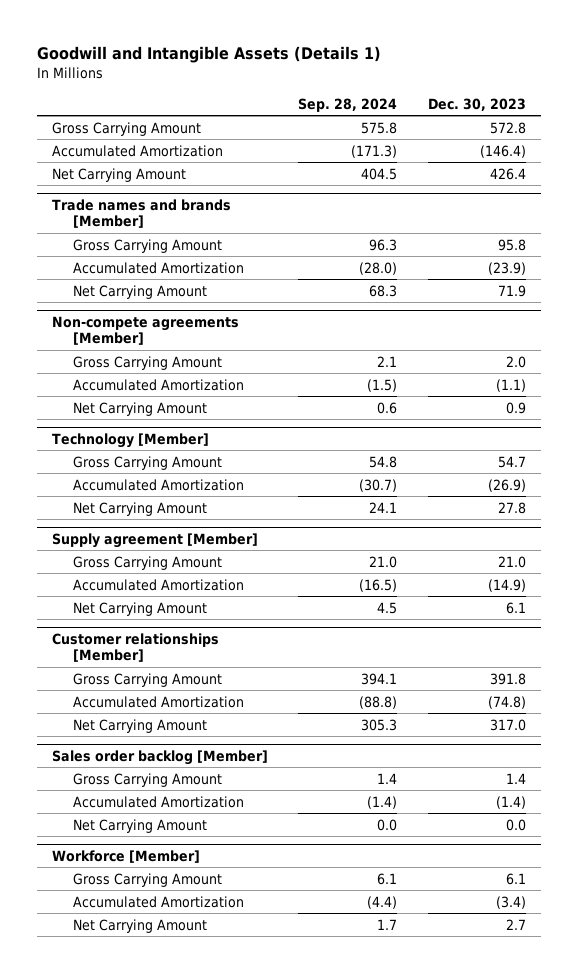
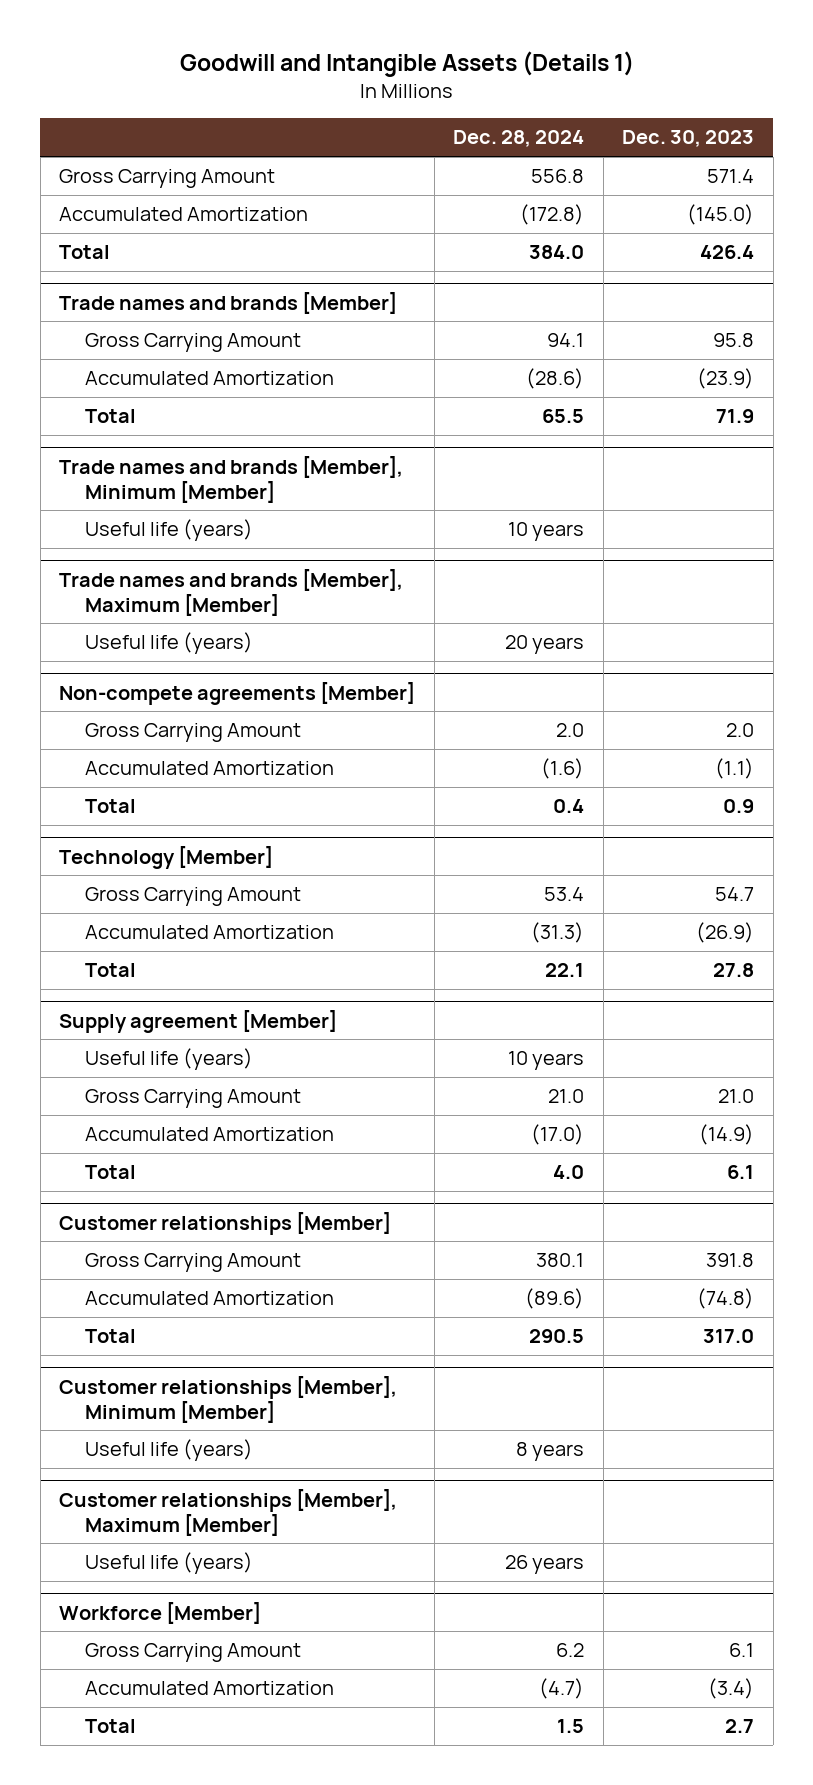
[298,97,398,112] Sep. 28, 2024 -> none
none -> [453,130,585,148] Dec. 28, 2024
[489,121,526,134] 572.8 -> [707,169,755,184] 571.4
[479,144,526,158] (146.4) -> [687,204,755,226] (145.0)
[52,167,187,182] Net Carrying Amount -> [59,245,111,260] Total
[73,284,208,299] Net Carrying Amount -> [85,409,137,424] Total
none -> [59,455,404,503] Trade names and brands [Member], Minimum [Member]
none -> [85,519,254,542] Useful life (years)
none -> [59,568,404,616] Trade names and brands [Member], Maximum [Member]
none -> [85,632,254,655] Useful life (years)
[73,401,208,416] Net Carrying Amount -> [85,799,137,814] Total
[73,501,208,516] Net Carrying Amount -> [85,963,137,978] Total
none -> [85,1048,254,1071] Useful life (years)
[73,601,208,616] Net Carrying Amount -> [85,1165,137,1180] Total
[52,749,269,765] Sales order backlog [Member] -> none
[73,772,223,787] Gross Carrying Amount -> none
[73,795,245,808] Accumulated Amortization -> none
[73,818,208,833] Net Carrying Amount -> none
[73,718,208,733] Net Carrying Amount -> [85,1329,137,1344] Total
none -> [59,1375,398,1423] Customer relationships [Member], Minimum [Member]
none -> [85,1439,254,1462] Useful life (years)
none -> [59,1488,398,1536] Customer relationships [Member], Maximum [Member]
none -> [85,1552,254,1575] Useful life (years)
[73,918,208,933] Net Carrying Amount -> [85,1719,137,1734] Total

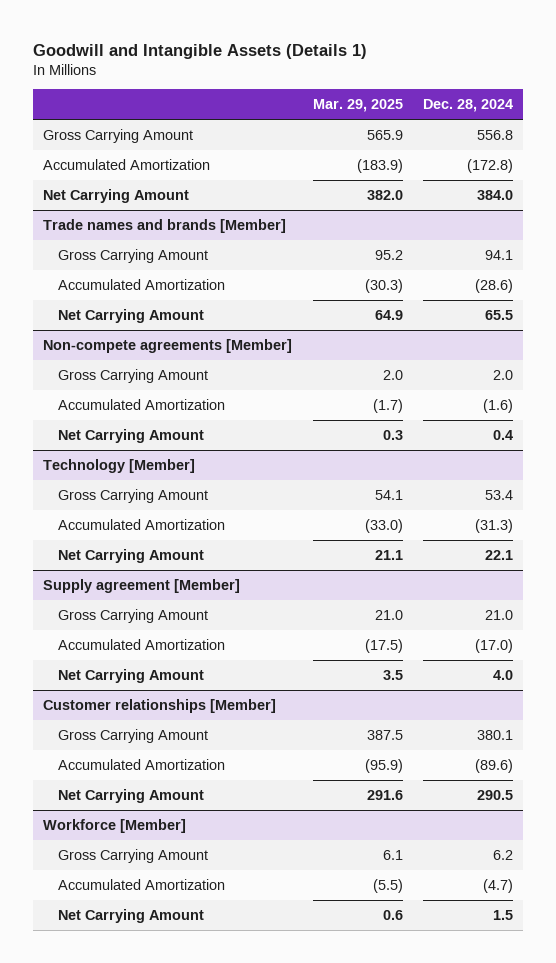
[622,130,755,148] Dec. 30, 2023 -> none
none -> [312,99,403,113] Mar. 29, 2025
[59,245,111,260] Total -> [43,188,190,203] Net Carrying Amount
[59,455,404,503] Trade names and brands [Member], Minimum [Member] -> none
[85,519,254,542] Useful life (years) -> none
[59,568,404,616] Trade names and brands [Member], Maximum [Member] -> none
[85,632,254,655] Useful life (years) -> none
[85,409,137,424] Total -> [58,308,205,323] Net Carrying Amount
[85,799,137,814] Total -> [58,428,205,443] Net Carrying Amount
[85,963,137,978] Total -> [58,548,205,563] Net Carrying Amount
[85,1048,254,1071] Useful life (years) -> none
[85,1165,137,1180] Total -> [58,668,205,683] Net Carrying Amount
[59,1375,398,1423] Customer relationships [Member], Minimum [Member] -> none
[85,1439,254,1462] Useful life (years) -> none
[59,1488,398,1536] Customer relationships [Member], Maximum [Member] -> none
[85,1552,254,1575] Useful life (years) -> none
[85,1329,137,1344] Total -> [58,788,205,803] Net Carrying Amount
[85,1719,137,1734] Total -> [58,908,205,923] Net Carrying Amount

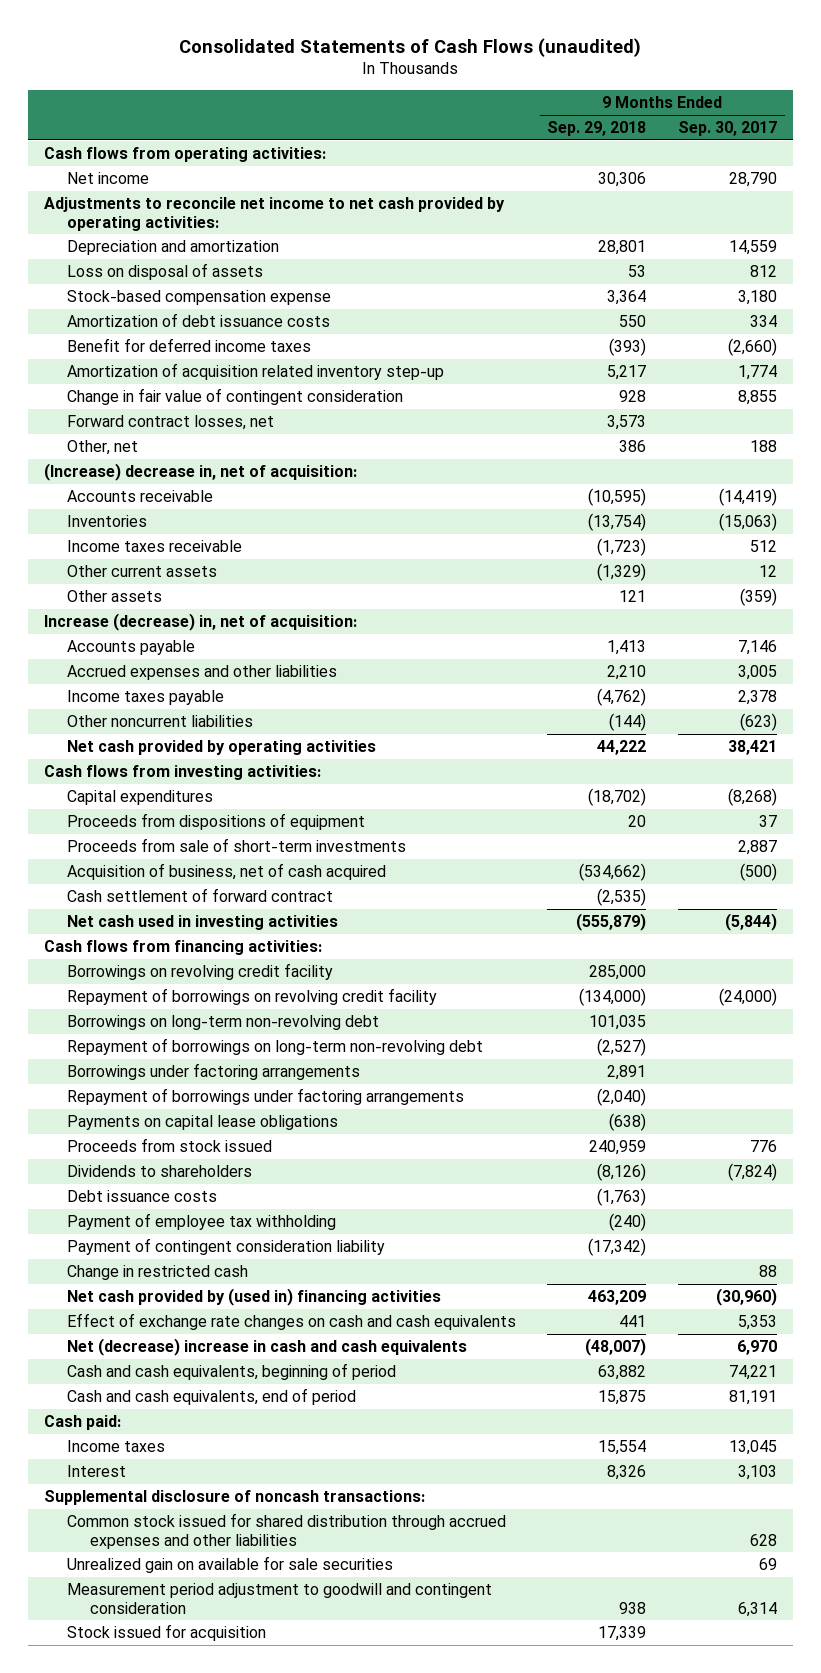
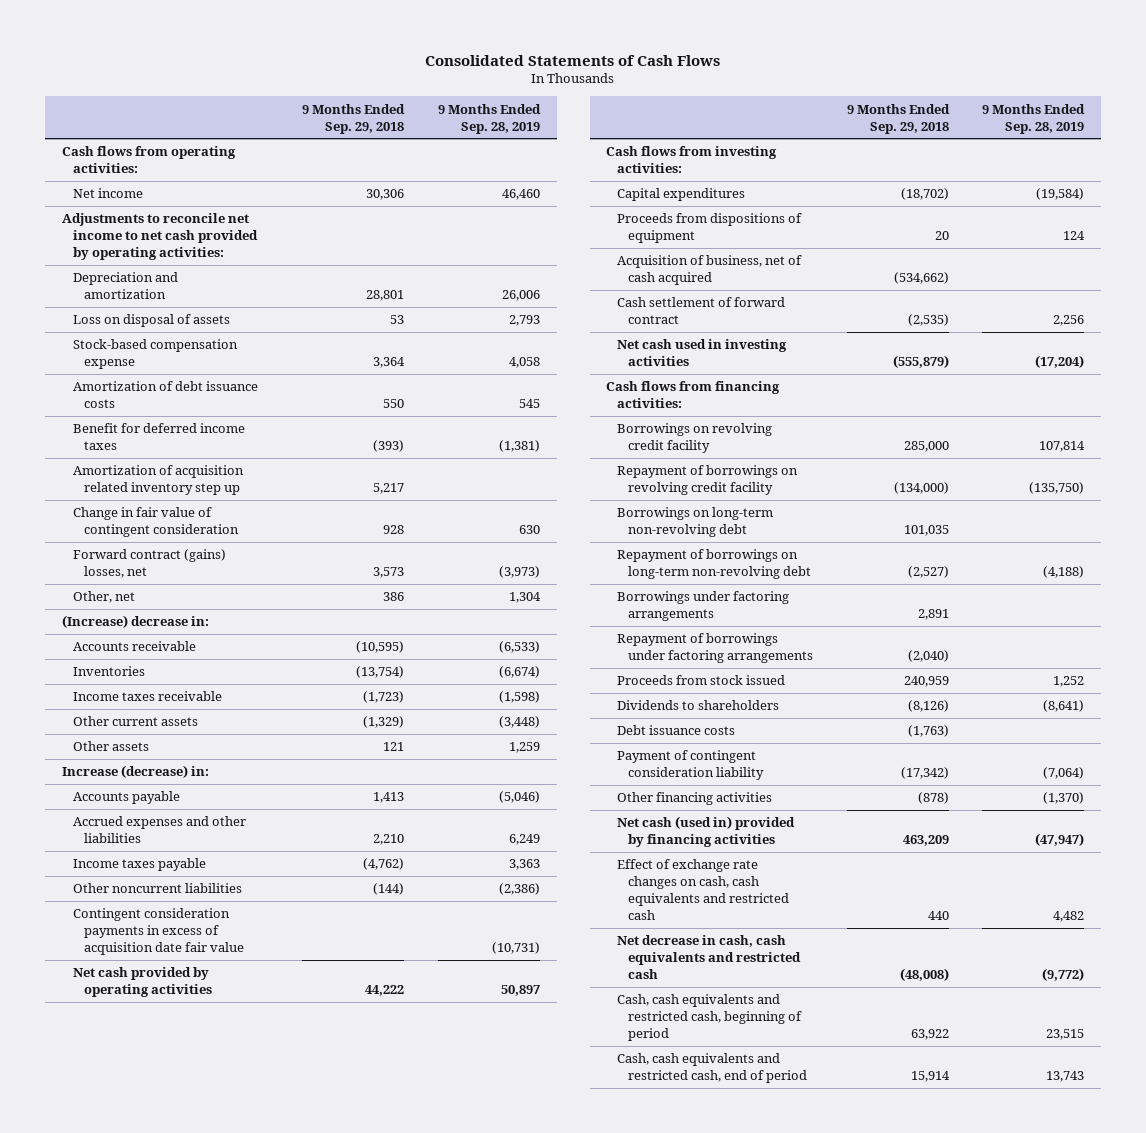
[179,37,642,57] Consolidated Statements of Cash Flows (unaudited) -> [425,54,721,66] Consolidated Statements of Cash Flows
[677,121,777,137] Sep. 30, 2017 -> none
none -> [438,103,542,134] 9 Months Ended Sep. 28, 2019
[66,363,444,381] Amortization of acquisition related inventory step-up -> [72,465,244,496] Amortization of acquisition related inventory step up
[66,415,274,431] Forward contract losses, net -> [72,549,226,579] Forward contract (gains) losses, net
[43,463,357,482] (Increase) decrease in, net of acquisition: -> [62,615,210,629] (Increase) decrease in:
[43,613,357,632] Increase (decrease) in, net of acquisition: -> [62,765,210,779] Increase (decrease) in:
none -> [72,908,244,956] Contingent consideration payments in excess of acquisition date fair value
[66,838,406,853] Proceeds from sale of short-term investments -> none
[66,1115,338,1131] Payments on capital lease obligations -> none
[66,1213,336,1231] Payment of employee tax withholding -> none
[66,1265,248,1281] Change in restricted cash -> none
[43,1415,121,1431] Cash paid: -> none
[66,1440,165,1453] Income taxes -> none
[66,1465,126,1478] Interest -> none
[43,1490,425,1506] Supplemental disclosure of noncash transactions: -> none
[66,1513,506,1549] Common stock issued for shared distribution through accrued expenses and other liabilities -> none
[66,1556,393,1574] Unrealized gain on available for sale securities -> none
[66,1583,492,1614] Measurement period adjustment to goodwill and contingent consideration -> none
[66,1624,266,1642] Stock issued for acquisition -> none
none -> [617,792,773,806] Other financing activities
[66,1288,441,1307] Net cash provided by (used in) financing activities -> [617,816,796,848] Net cash (used in) provided by financing activities
[66,1313,516,1331] Effect of exchange rate changes on cash and cash equivalents -> [617,859,790,921] Effect of exchange rate changes on cash, cash equivalents and restricted cash
[619,1315,647,1328] 441 -> [927,911,949,921] 440
[66,1338,467,1357] Net (decrease) increase in cash and cash equivalents -> [617,935,802,980] Net decrease in cash, cash equivalents and restricted cash
[585,1338,647,1357] (48,007) -> [899,968,949,982] (48,008)
[66,1363,396,1381] Cash and cash equivalents, beginning of period -> [617,994,803,1042] Cash, cash equivalents and restricted cash, beginning of period
[598,1365,647,1381] 63,882 -> [910,1029,949,1041] 63,922
[66,1388,356,1406] Cash and cash equivalents, end of period -> [617,1053,808,1084] Cash, cash equivalents and restricted cash, end of period
[598,1390,647,1406] 15,875 -> [910,1071,950,1083] 15,914

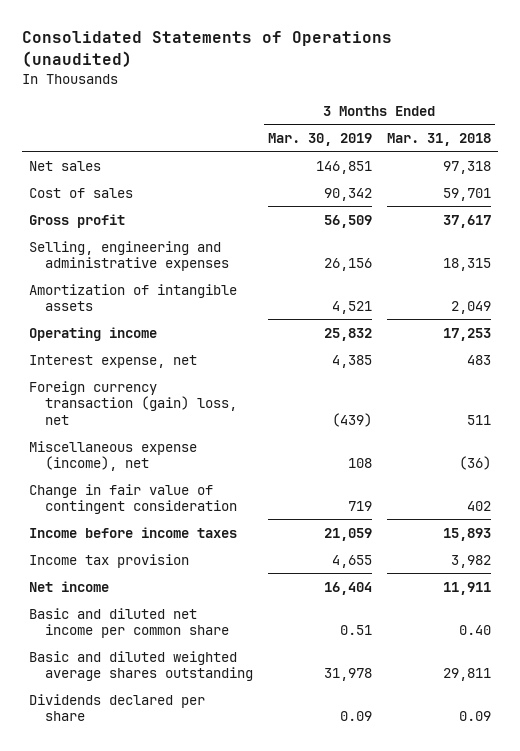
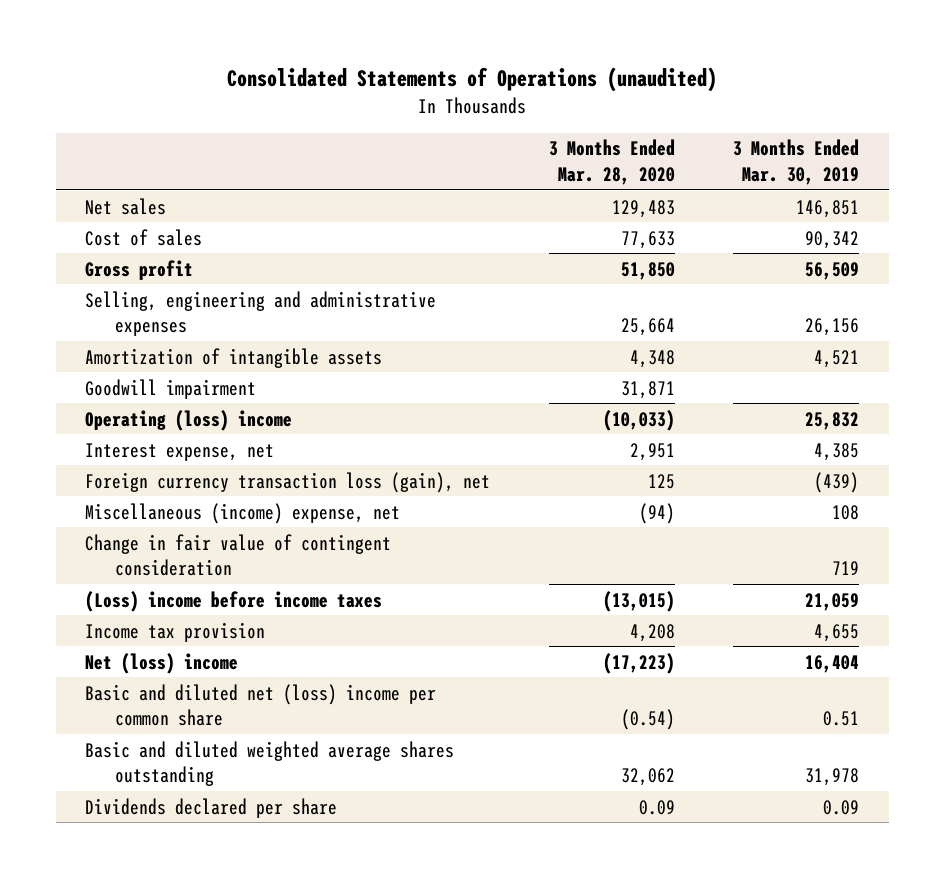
[386,133,491,147] Mar. 31, 2018 -> none
none -> [548,139,675,185] 3 Months Ended Mar. 28, 2020
none -> [85,378,257,399] Goodwill impairment
[29,326,158,341] Operating income -> [85,409,293,431] Operating (loss) income
[29,380,238,425] Foreign currency transaction (gain) loss, net -> [85,471,491,493] Foreign currency transaction loss (gain), net
[29,440,198,472] Miscellaneous expense (income), net -> [85,502,401,524] Miscellaneous (income) expense, net
[29,526,238,538] Income before income taxes -> [85,590,383,612] (Loss) income before income taxes
[29,580,110,592] Net income -> [85,652,239,674] Net (loss) income
[29,607,230,639] Basic and diluted net income per common share -> [85,683,437,727] Basic and diluted net (loss) income per common share

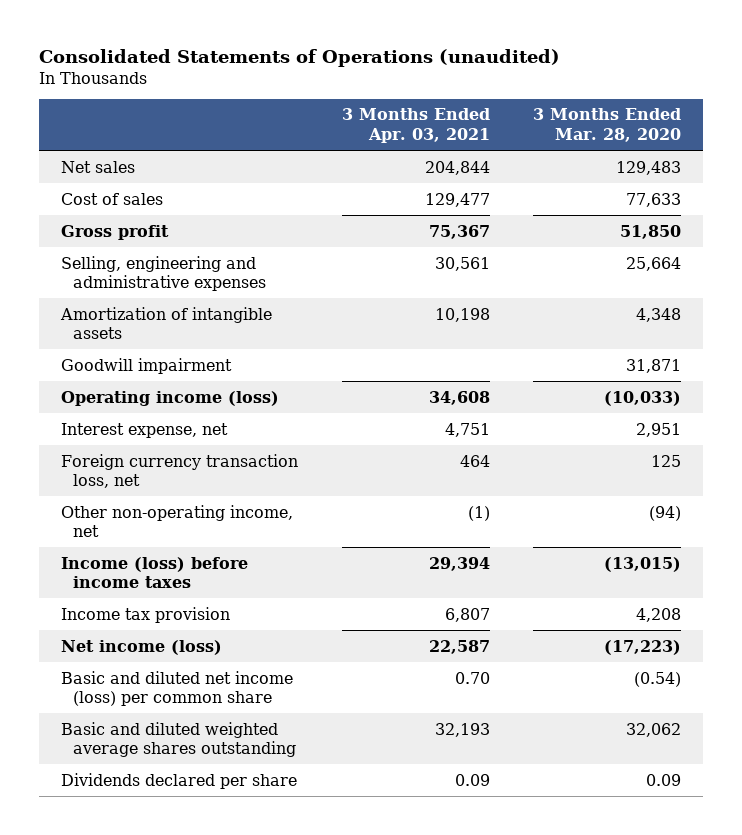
[733,139,860,185] 3 Months Ended Mar. 30, 2019 -> none
none -> [341,108,490,144] 3 Months Ended Apr. 03, 2021
[85,409,293,431] Operating (loss) income -> [60,390,279,406] Operating income (loss)
[85,533,392,577] Change in fair value of contingent consideration -> none
[85,471,491,493] Foreign currency transaction loss (gain), net -> [60,453,298,489] Foreign currency transaction loss, net
[85,502,401,524] Miscellaneous (income) expense, net -> [60,504,293,538] Other non-operating income, net
[85,590,383,612] (Loss) income before income taxes -> [60,556,248,589] Income (loss) before income taxes
[85,652,239,674] Net (loss) income -> [60,639,222,655] Net income (loss)
[85,683,437,727] Basic and diluted net (loss) income per common share -> [60,670,293,707] Basic and diluted net income (loss) per common share

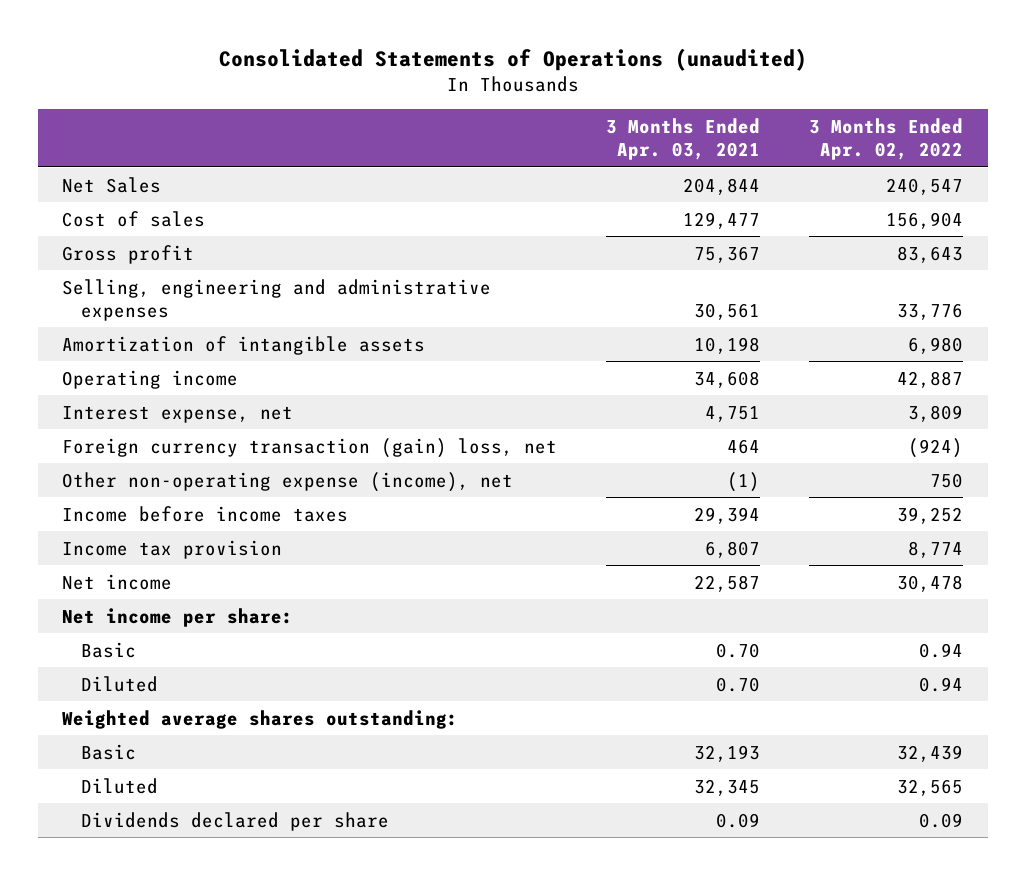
[533,108,682,143] 3 Months Ended Mar. 28, 2020 -> none
none -> [809,117,964,160] 3 Months Ended Apr. 02, 2022
[60,160,135,173] Net sales -> [62,176,162,193] Net Sales
[60,357,232,374] Goodwill impairment -> none
[60,390,279,406] Operating income (loss) -> [62,369,239,389] Operating income
[60,453,298,489] Foreign currency transaction loss, net -> [62,437,558,458] Foreign currency transaction (gain) loss, net
[60,504,293,538] Other non-operating income, net -> [62,471,514,492] Other non-operating expense (income), net
[60,556,248,589] Income (loss) before income taxes -> [62,505,349,522] Income before income taxes
[60,670,293,707] Basic and diluted net income (loss) per common share -> none
[60,639,222,655] Net income (loss) -> [62,573,173,590] Net income
none -> [62,607,294,627] Net income per share:
none -> [81,641,137,658] Basic
none -> [81,675,159,692] Diluted
none -> [62,709,459,729] Weighted average shares outstanding:
[60,721,296,758] Basic and diluted weighted average shares outstanding -> [81,743,137,760] Basic
none -> [81,777,159,794] Diluted

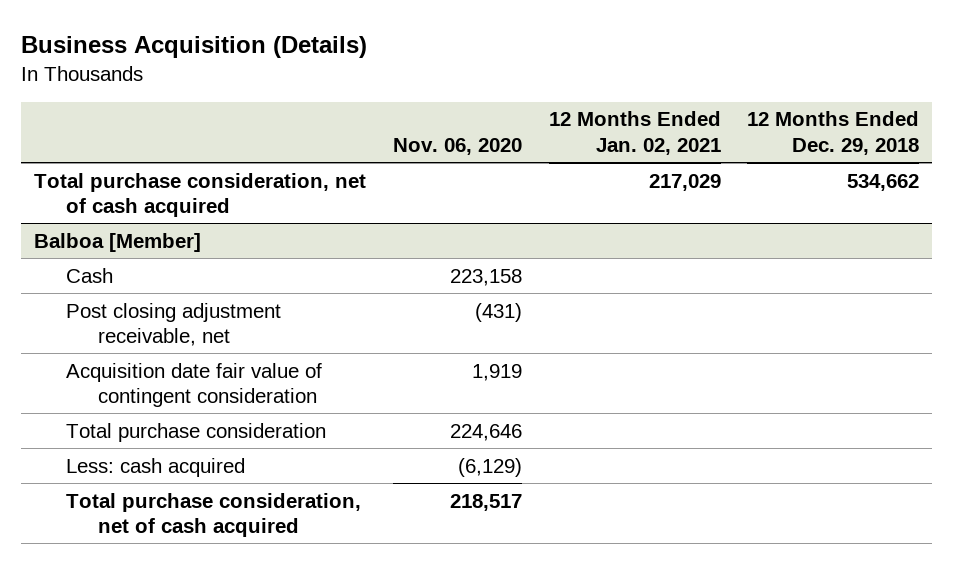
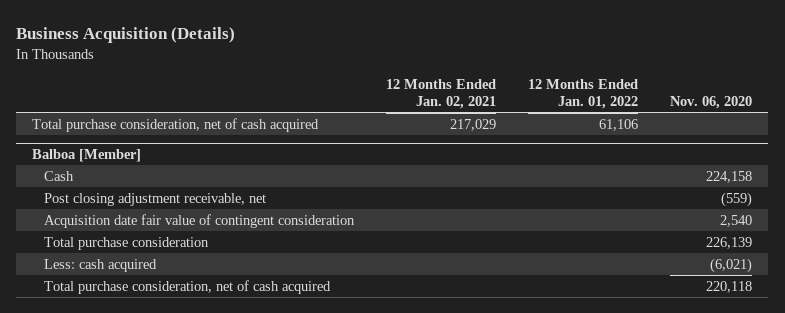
[747,111,920,155] 12 Months Ended Dec. 29, 2018 -> none
none -> [528,79,639,110] 12 Months Ended Jan. 01, 2022
[449,268,522,286] 223,158 -> [706,170,753,183] 224,158
[474,302,522,322] (431) -> [721,191,753,207] (559)
[471,363,522,381] 1,919 -> [720,214,753,227] 2,540
[449,423,522,441] 224,646 -> [706,236,753,249] 226,139
[457,457,522,477] (6,129) -> [710,257,753,273] (6,021)
[449,493,522,511] 218,517 -> [706,280,753,293] 220,118

